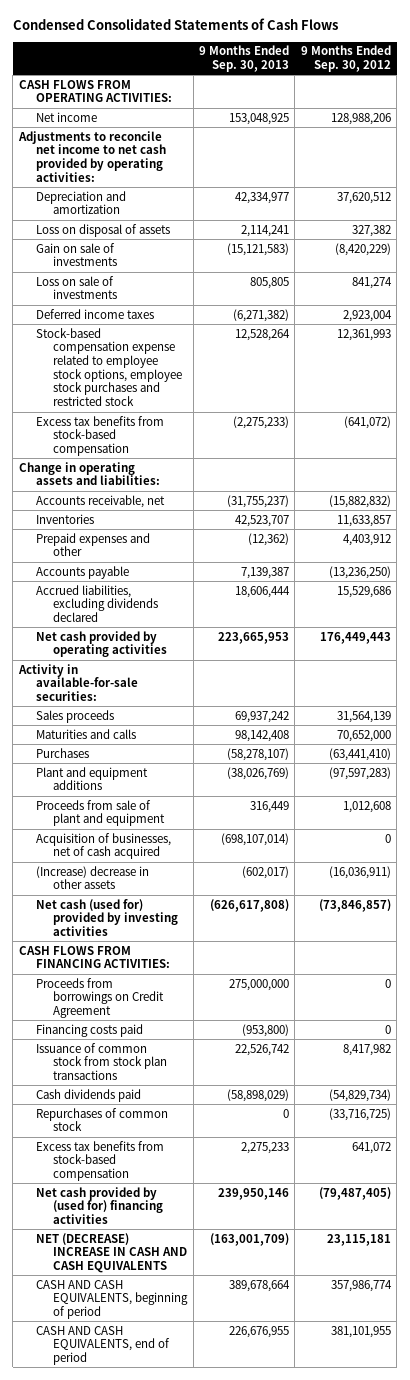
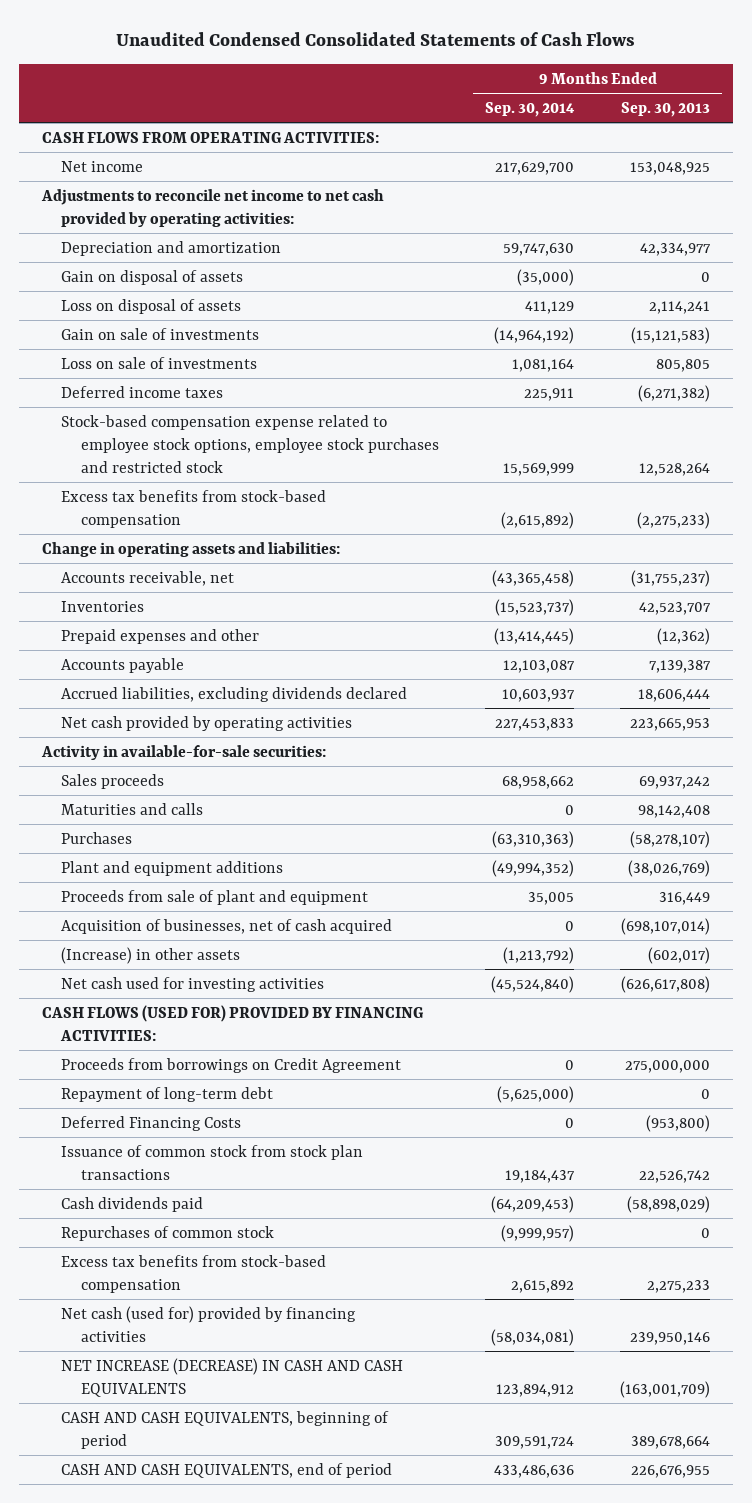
[12,18,338,31] Condensed Consolidated Statements of Cash Flows -> [115,32,635,47] Unaudited Condensed Consolidated Statements of Cash Flows
[300,45,391,73] 9 Months Ended Sep. 30, 2012 -> none
none -> [484,101,575,117] Sep. 30, 2014
none -> [61,269,244,285] Gain on disposal of assets
[35,865,149,890] (Increase) decrease in other assets -> [61,946,241,964] (Increase) in other assets
[35,898,179,937] Net cash (used for) provided by investing activities -> [61,976,325,992] Net cash used for investing activities
[18,945,170,969] CASH FLOWS FROM FINANCING ACTIVITIES: -> [41,1004,424,1041] CASH FLOWS (USED FOR) PROVIDED BY FINANCING ACTIVITIES:
none -> [61,1086,274,1102] Repayment of long-term debt
[35,1023,143,1037] Financing costs paid -> [61,1115,242,1131] Deferred Financing Costs
[35,1186,164,1225] Net cash provided by (used for) financing activities -> [61,1305,357,1342] Net cash (used for) provided by financing activities
[35,1232,188,1274] NET (DECREASE) INCREASE IN CASH AND CASH EQUIVALENTS -> [61,1357,404,1397] NET INCREASE (DECREASE) IN CASH AND CASH EQUIVALENTS

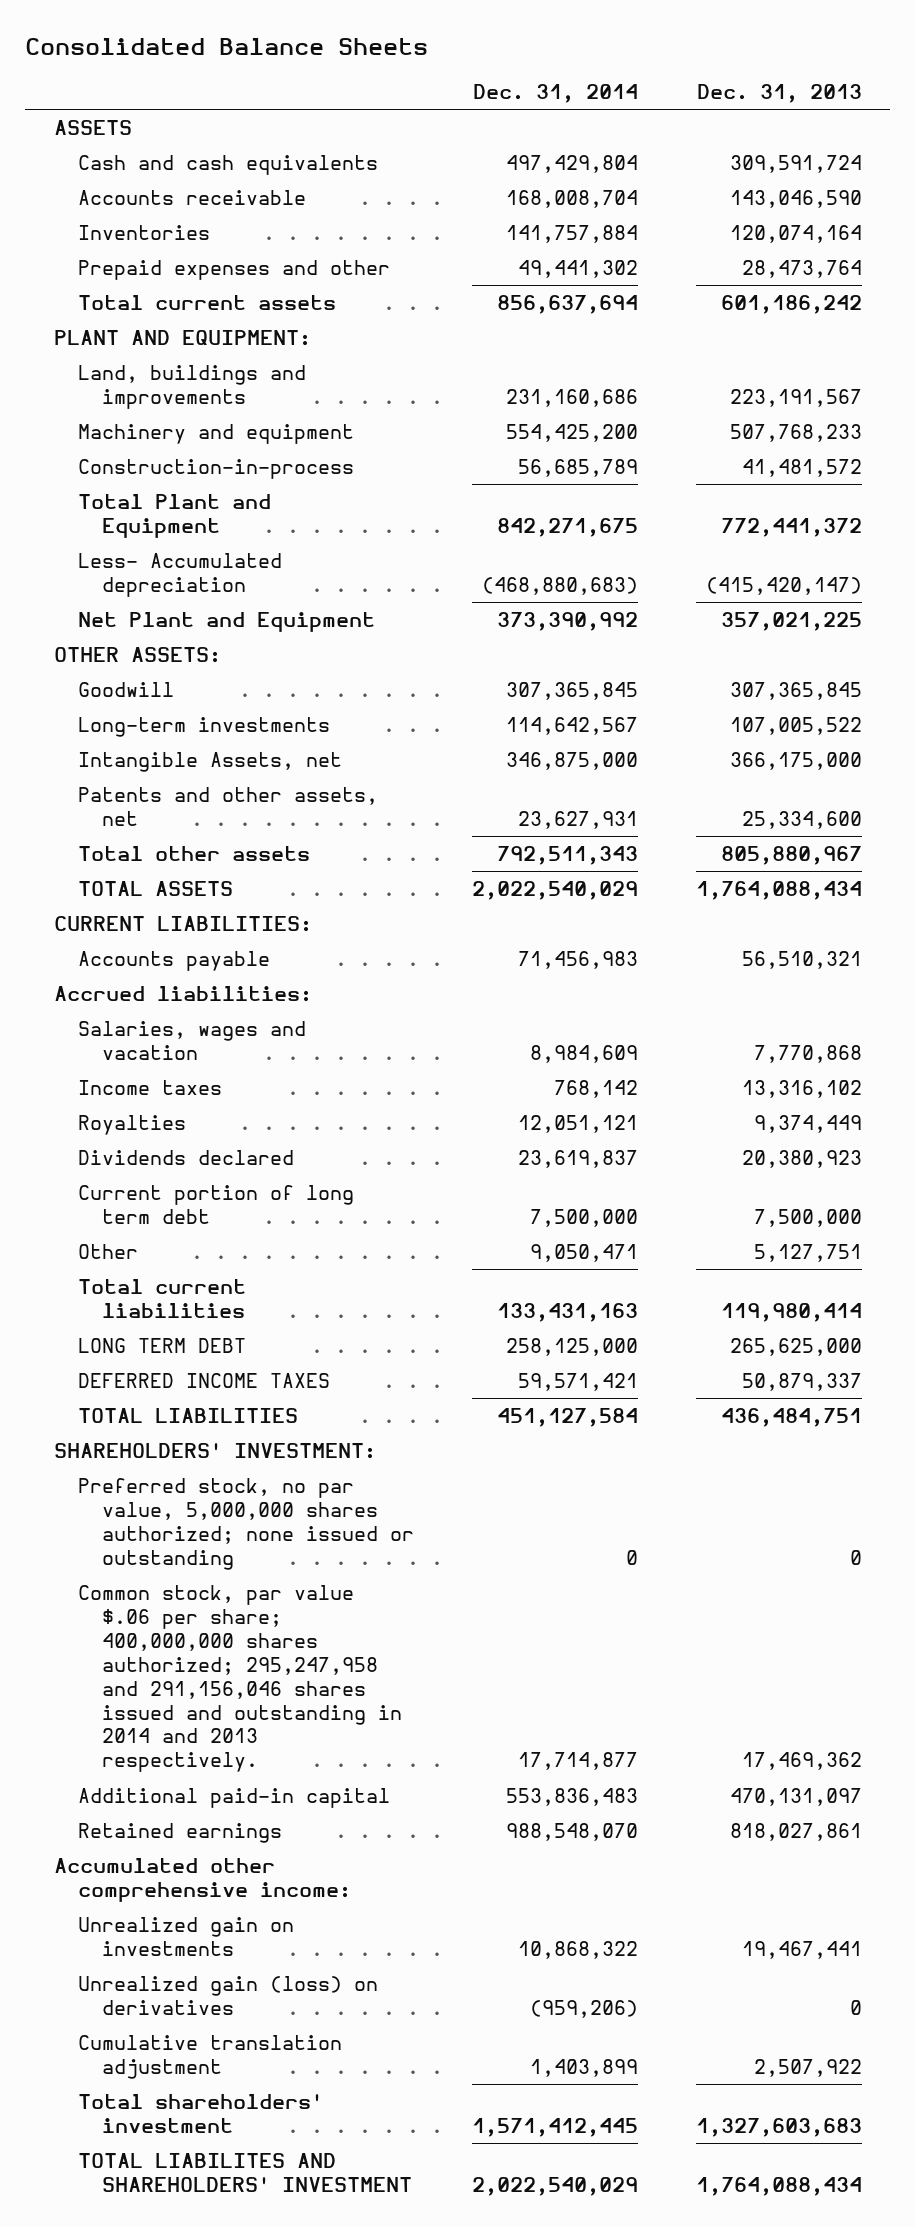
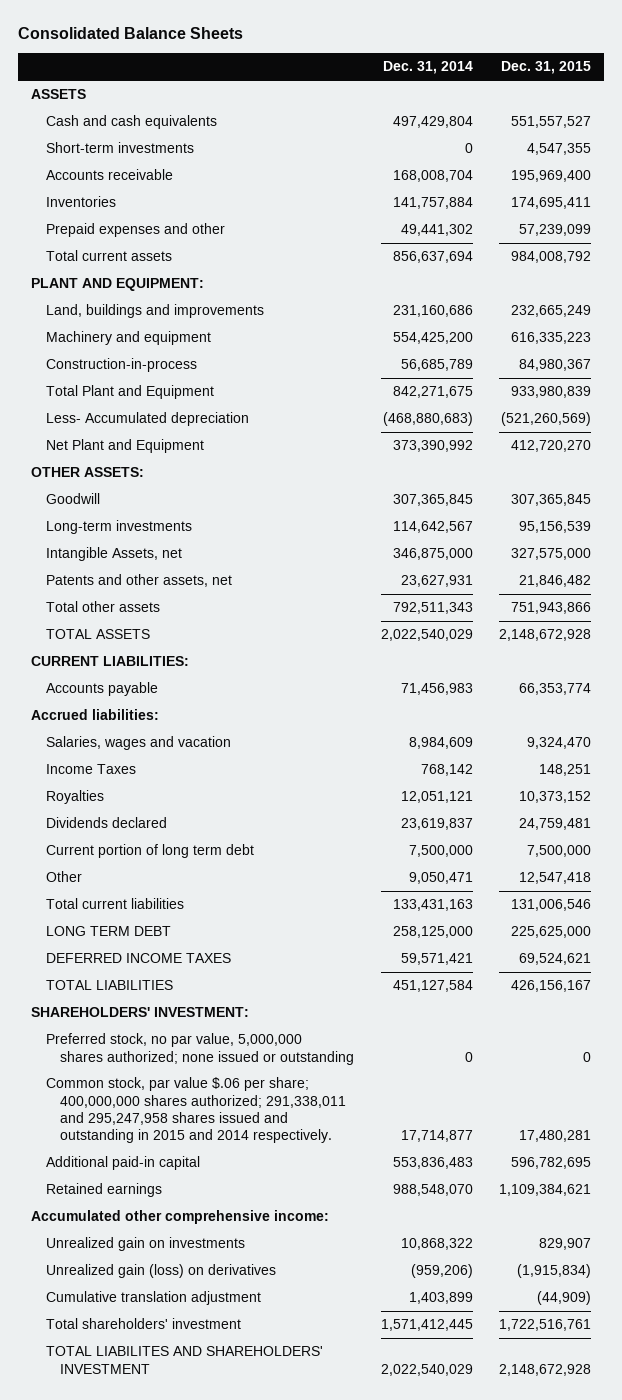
[696,84,862,104] Dec. 31, 2013 -> none
none -> [500,61,591,75] Dec. 31, 2015
none -> [45,142,194,154] Short-term investments
[77,1080,222,1096] Income taxes -> [45,764,136,775] Income Taxes
[77,1585,402,1773] Common stock, par value $.06 per share; 400,000,000 shares authorized; 295,247,958 and 291,156,046 shares issued and outstanding in 2014 and 2013 respectively. -> [45,1077,347,1144] Common stock, par value $.06 per share; 400,000,000 shares authorized; 291,338,011 and 295,247,958 shares issued and outstanding in 2015 and 2014 respectively.

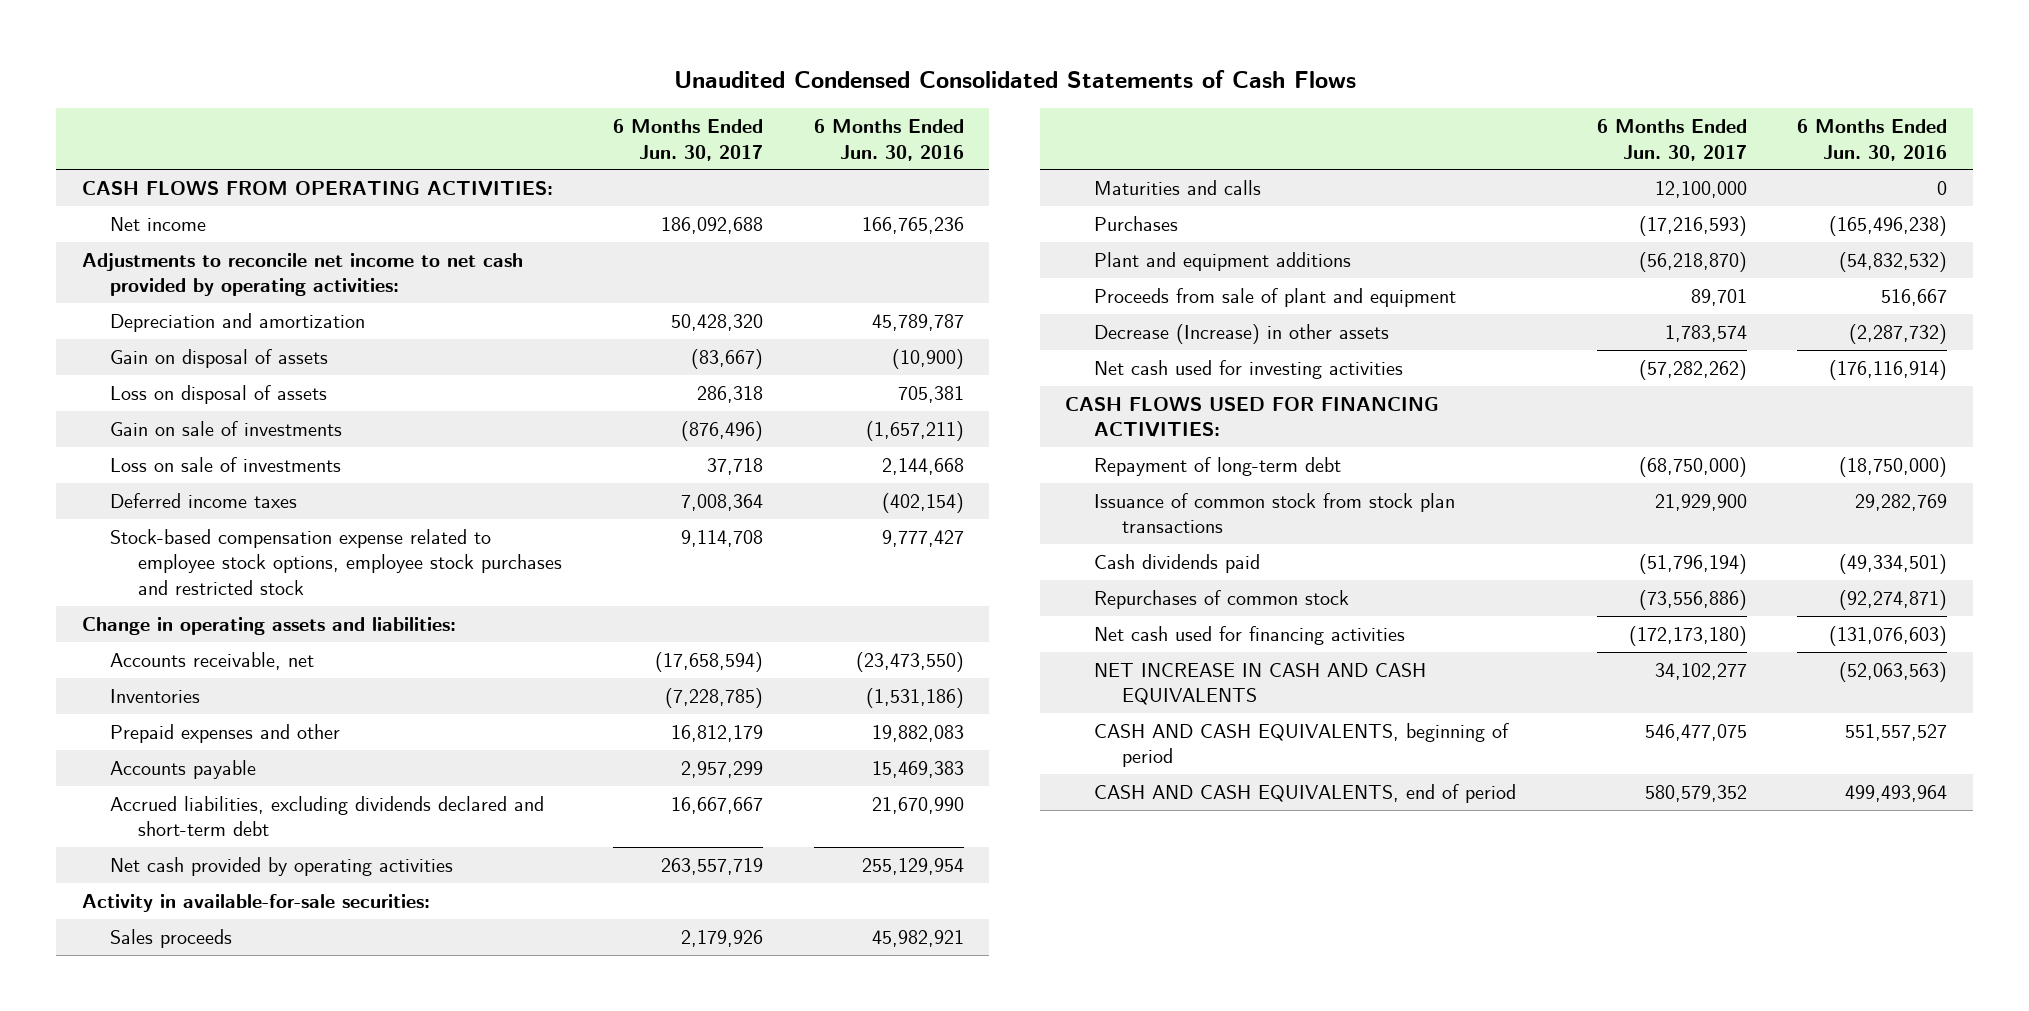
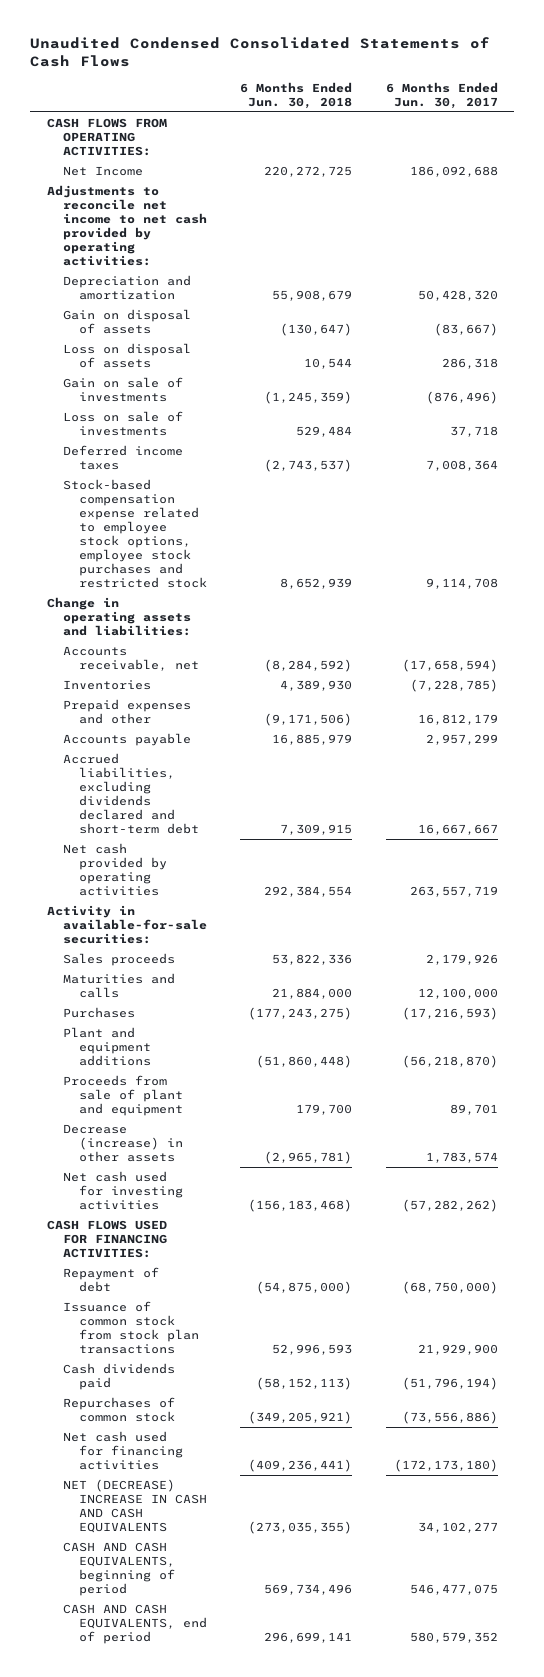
[813,119,964,161] 6 Months Ended Jun. 30, 2016 -> none
none -> [240,81,353,109] 6 Months Ended Jun. 30, 2018
[110,217,207,232] Net income -> [62,165,143,176] Net Income
[1093,324,1389,345] Decrease (Increase) in other assets -> [62,1123,183,1162] Decrease (increase) in other assets
[1093,457,1341,477] Repayment of long-term debt -> [62,1266,159,1292] Repayment of debt
[1093,663,1426,706] NET INCREASE IN CASH AND CASH EQUIVALENTS -> [62,1478,207,1533] NET (DECREASE) INCREASE IN CASH AND CASH EQUIVALENTS

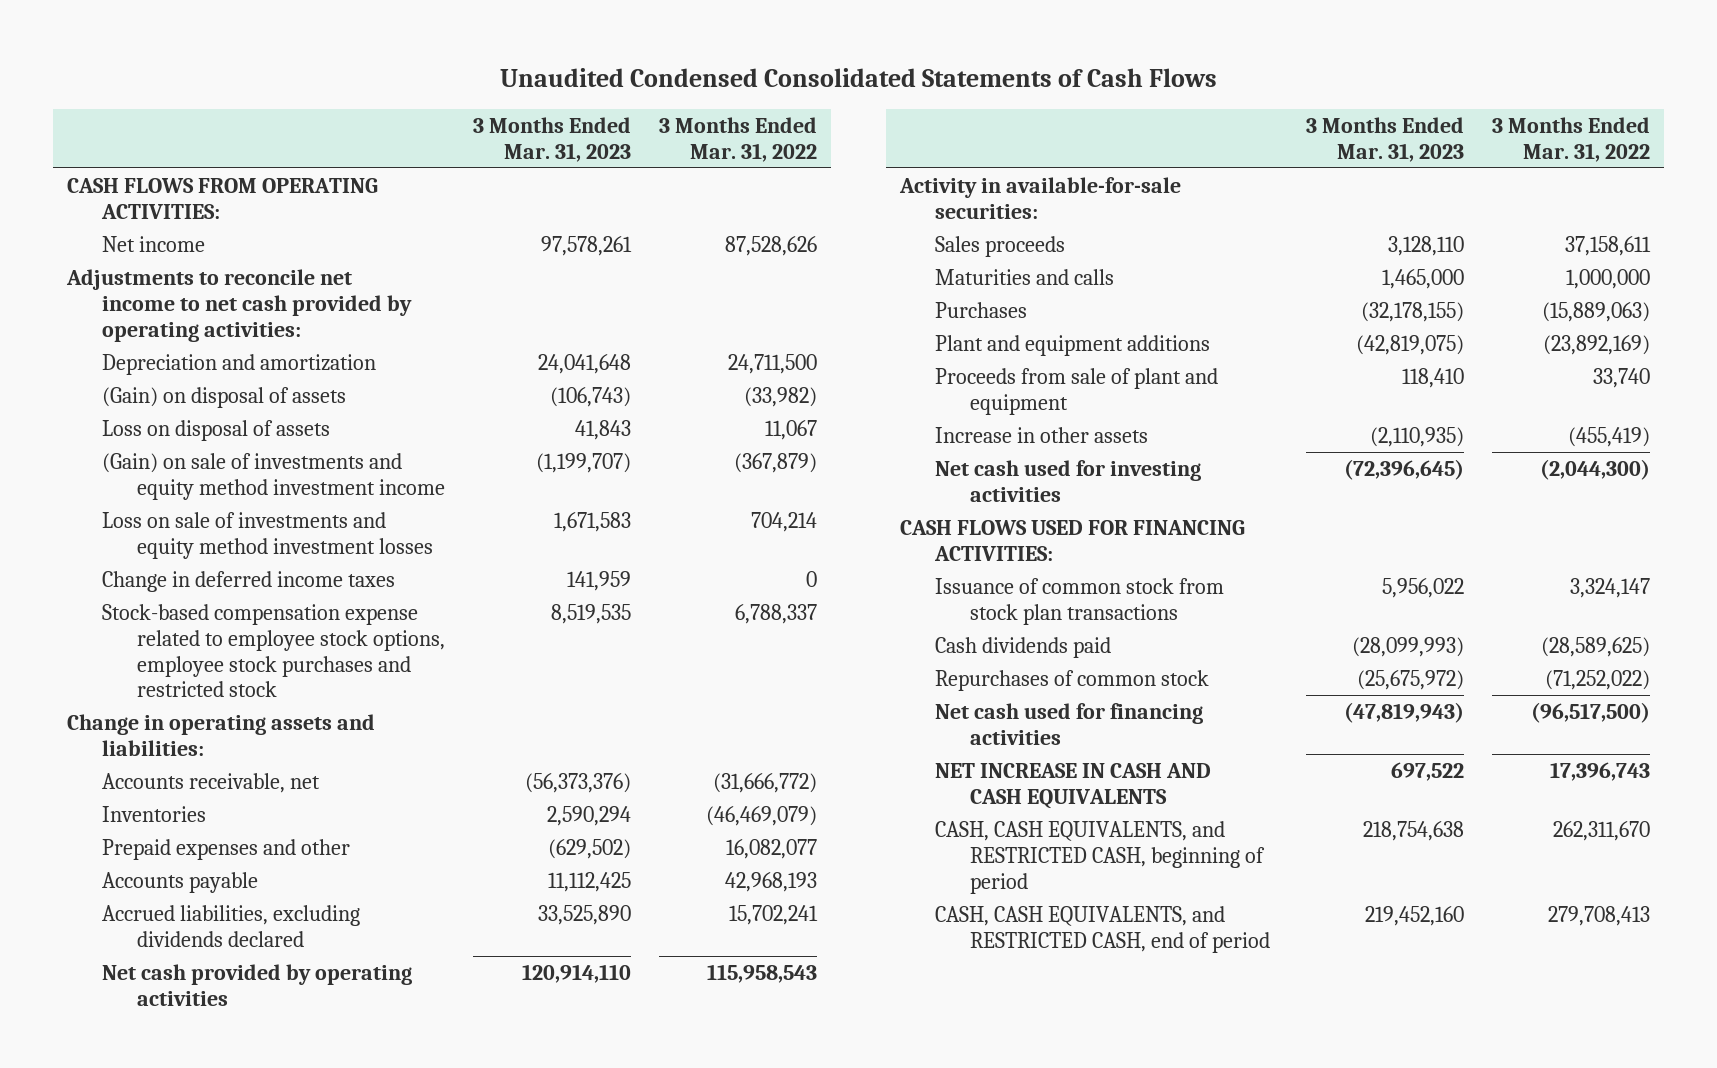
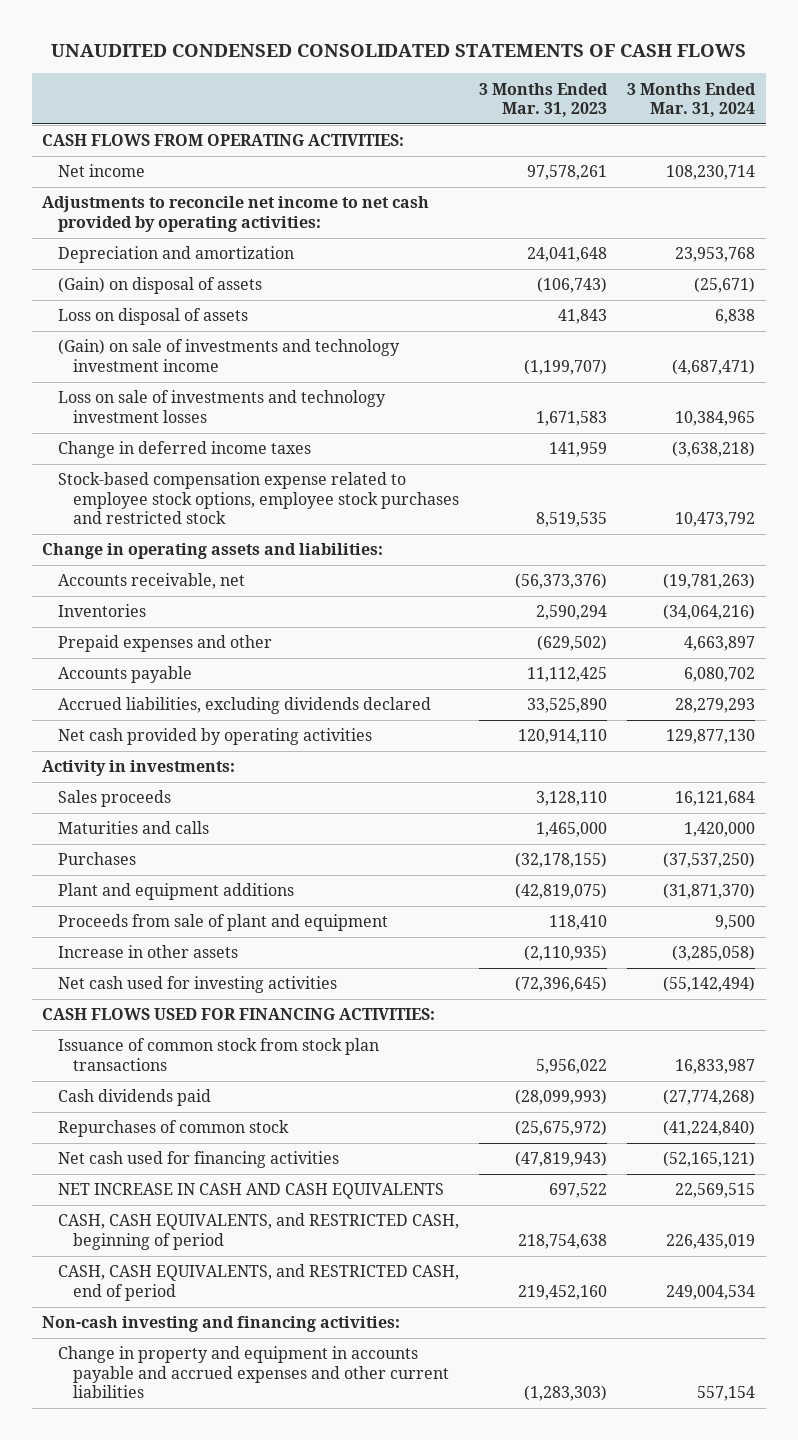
[499,68,1217,88] Unaudited Condensed Consolidated Statements of Cash Flows -> [50,44,746,58] UNAUDITED CONDENSED CONSOLIDATED STATEMENTS OF CASH FLOWS
[659,117,818,162] 3 Months Ended Mar. 31, 2022 -> none
none -> [627,82,757,117] 3 Months Ended Mar. 31, 2024
[101,452,445,500] (Gain) on sale of investments and equity method investment income -> [57,339,400,372] (Gain) on sale of investments and technology investment income
[101,511,433,559] Loss on sale of investments and equity method investment losses -> [57,390,386,423] Loss on sale of investments and technology investment losses
[899,176,1182,219] Activity in available-for-sale securities: -> [42,760,236,777] Activity in investments:
none -> [42,1316,401,1333] Non-cash investing and financing activities:
none -> [57,1346,449,1399] Change in property and equipment in accounts payable and accrued expenses and other current liabilities

